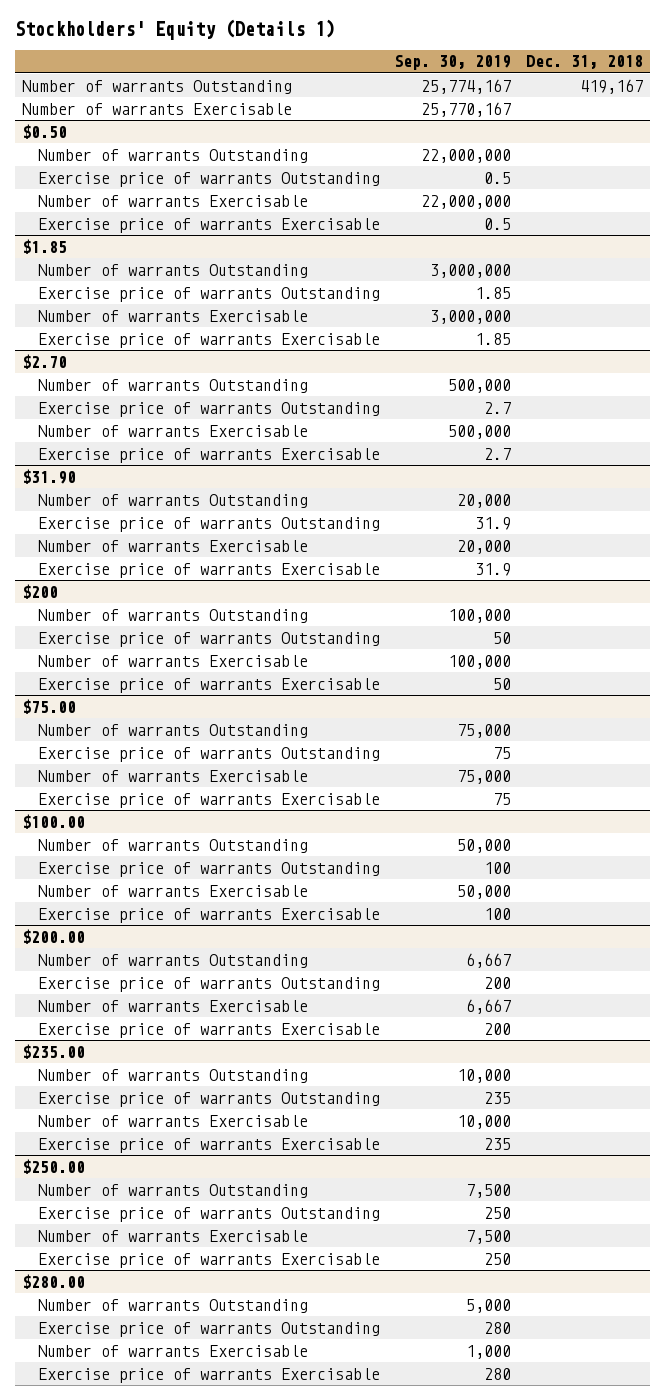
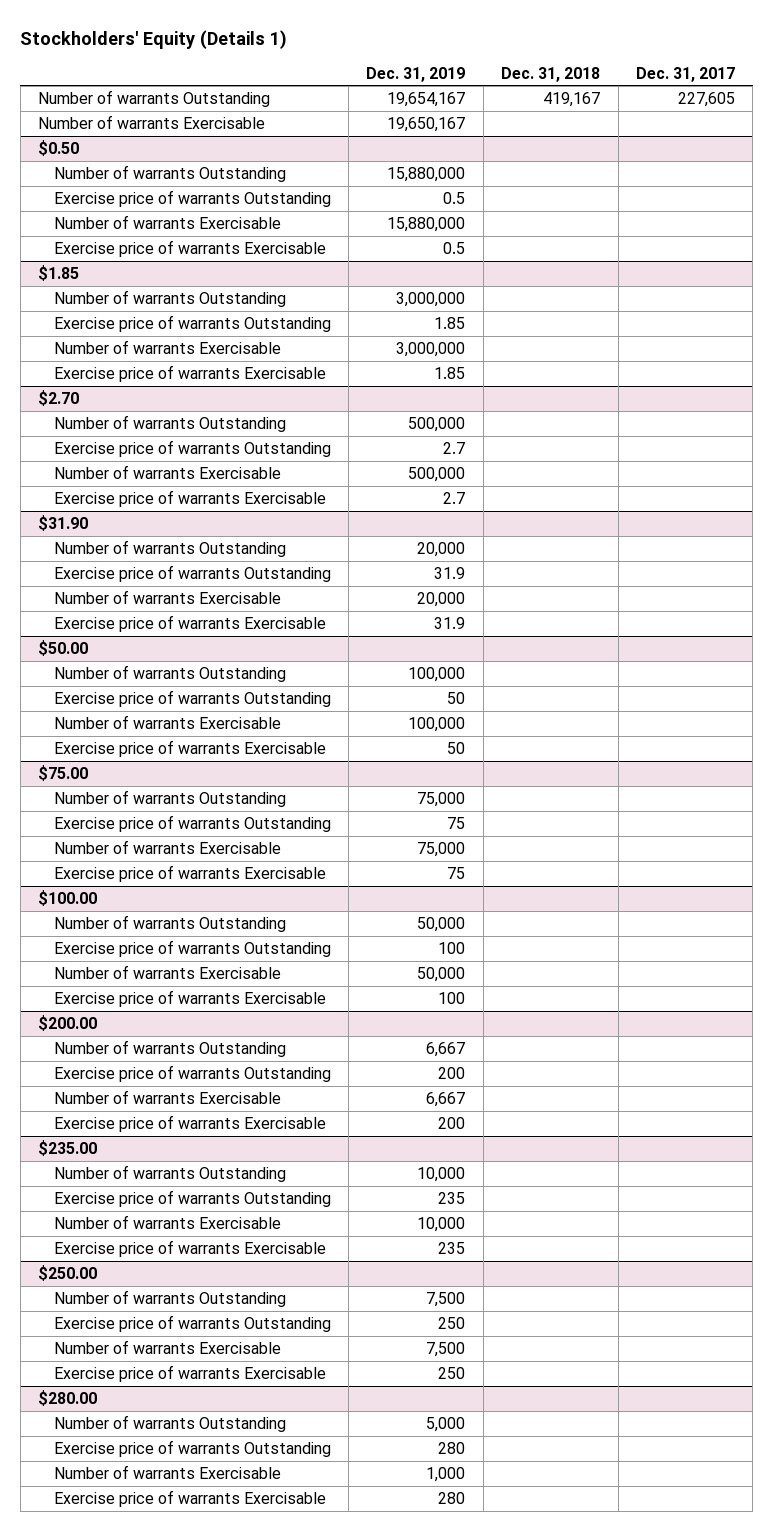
[394,55,512,71] Sep. 30, 2019 -> none
none -> [366,66,466,82] Dec. 31, 2019
none -> [635,66,735,82] Dec. 31, 2017
[22,583,59,599] $200 -> [38,639,89,656] $50.00

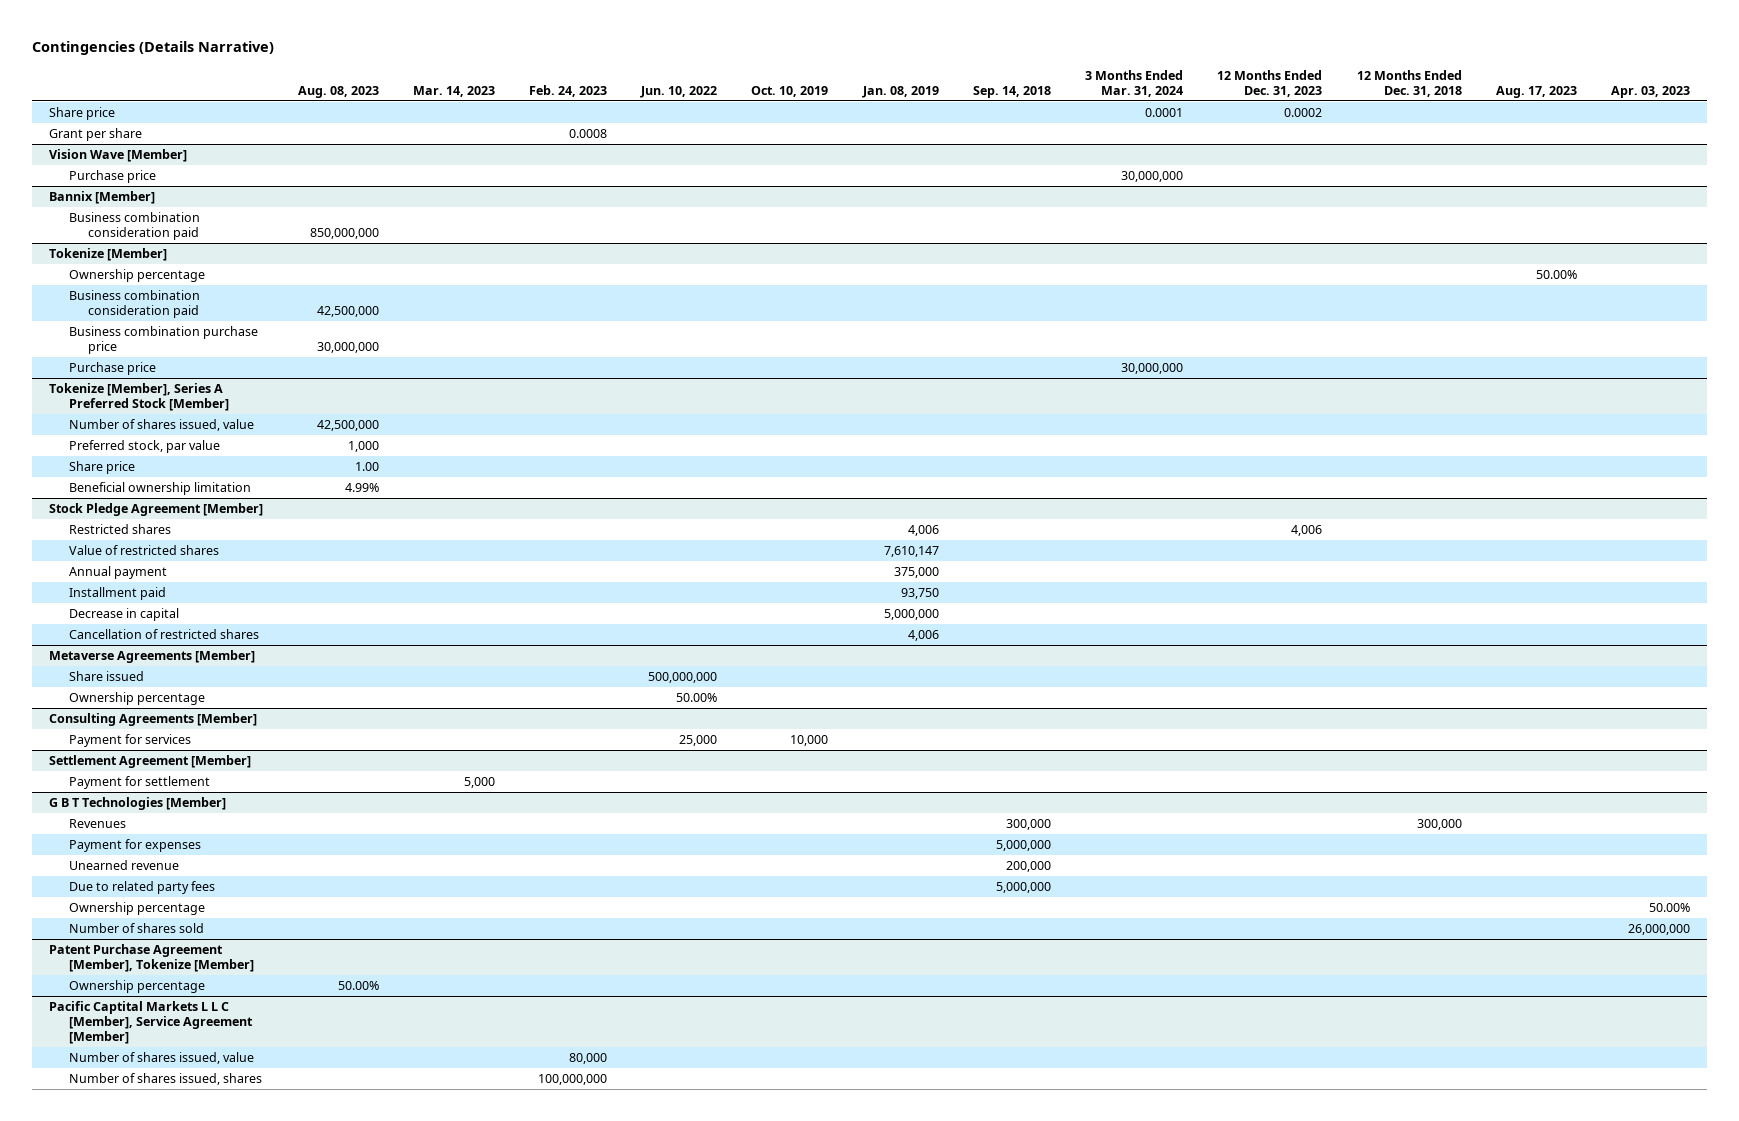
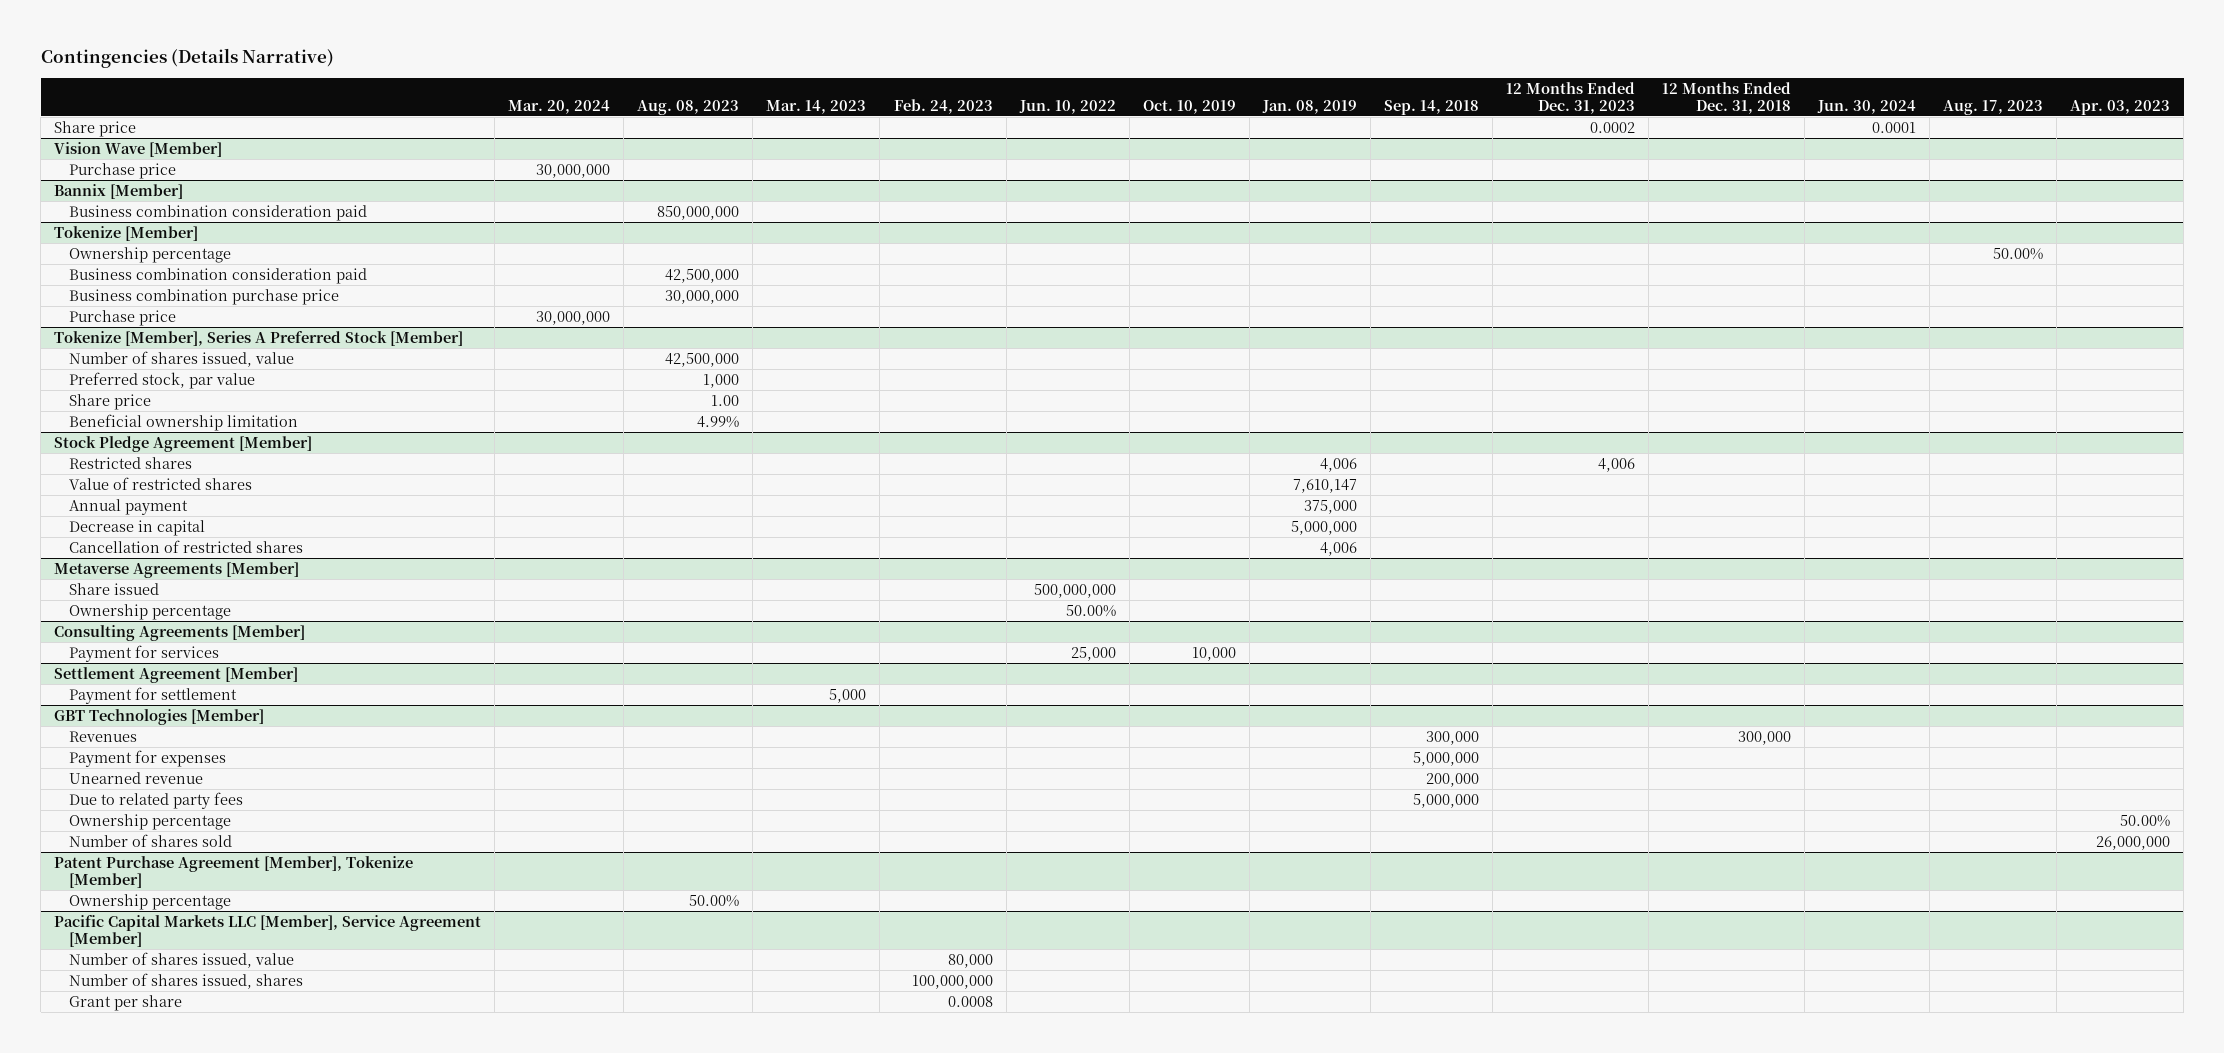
[1085,69,1184,97] 3 Months Ended Mar. 31, 2024 -> none
none -> [508,99,611,114] Mar. 20, 2024
none -> [1816,99,1916,114] Jun. 30, 2024
[49,127,143,141] Grant per share -> none
[68,586,166,600] Installment paid -> none
[49,796,227,810] G B T Technologies [Member] -> [54,708,265,725] GBT Technologies [Member]
[49,1000,253,1045] Pacific Captital Markets L L C [Member], Service Agreement [Member] -> [54,914,482,947] Pacific Capital Markets LLC [Member], Service Agreement [Member]
none -> [69,994,183,1011] Grant per share

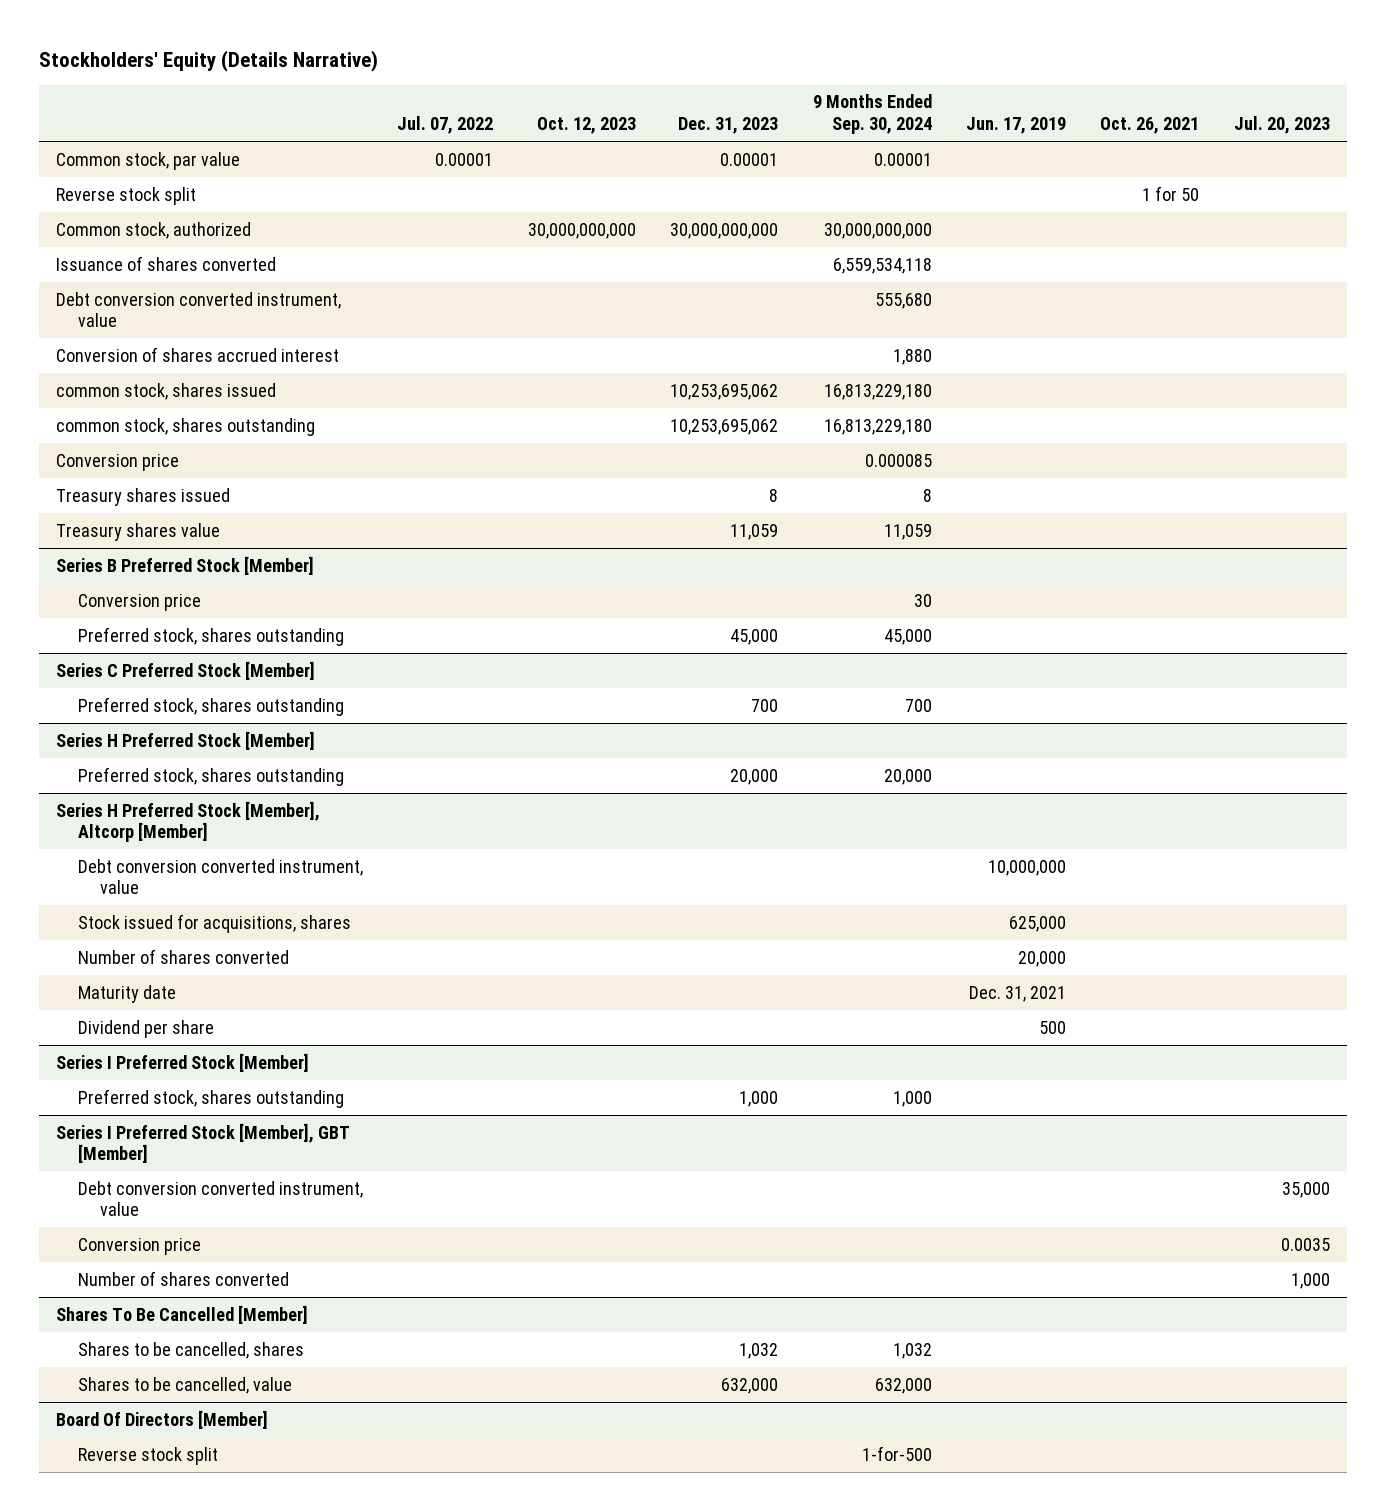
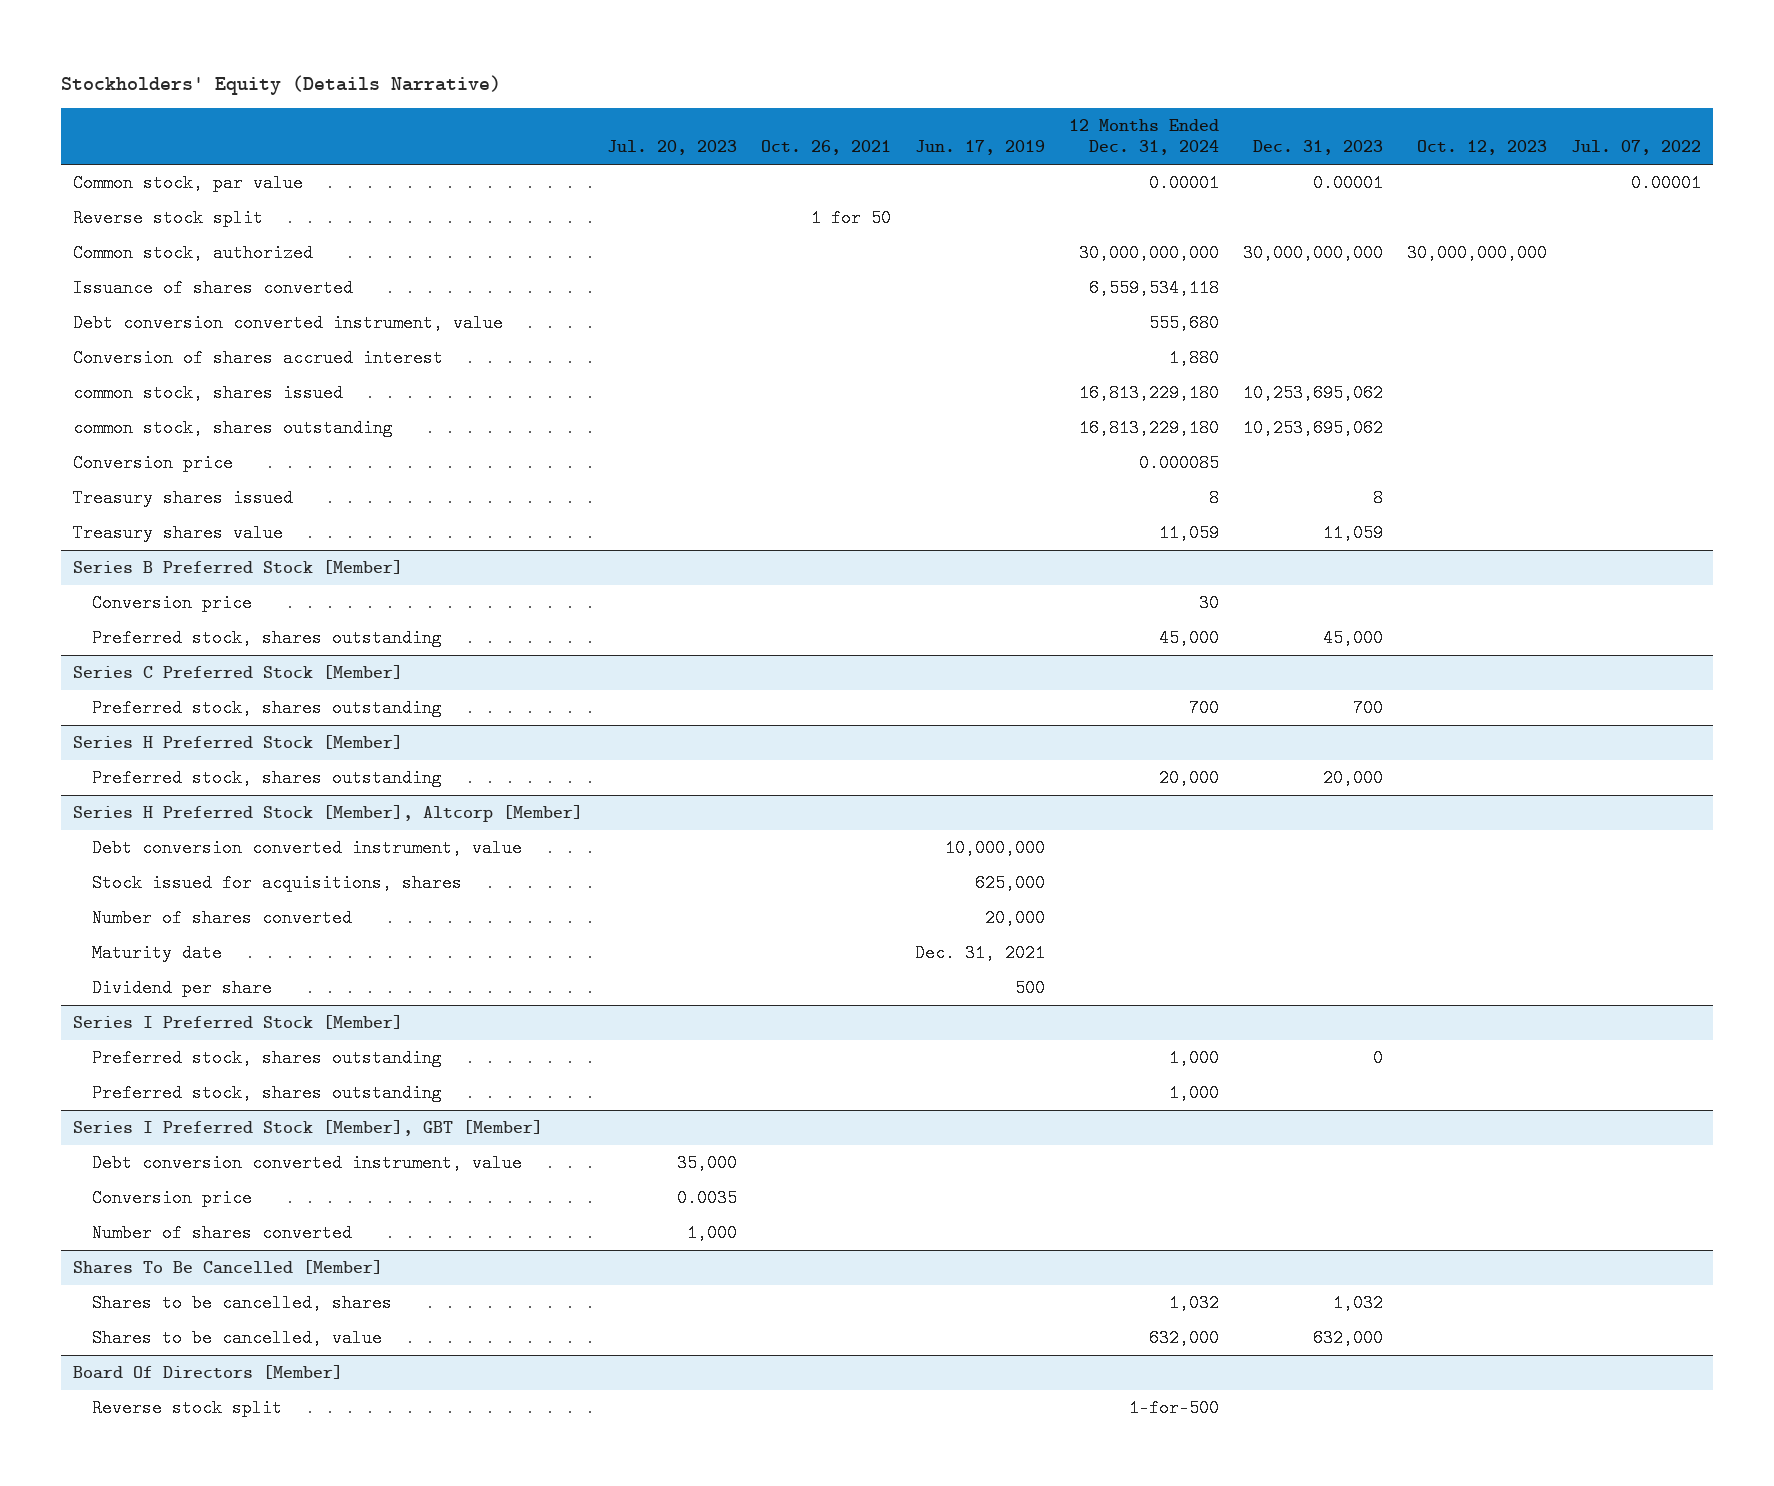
[812,94,932,135] 9 Months Ended Sep. 30, 2024 -> none
none -> [1069,118,1220,156] 12 Months Ended Dec. 31, 2024
[739,1090,779,1107] 1,000 -> [1373,1048,1384,1067] 0
none -> [92,1083,443,1102] Preferred stock, shares outstanding

